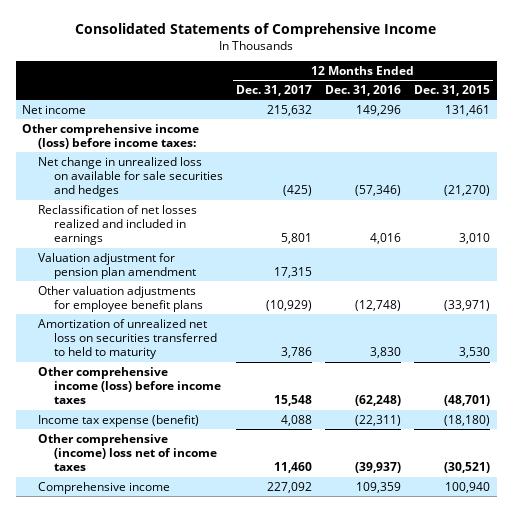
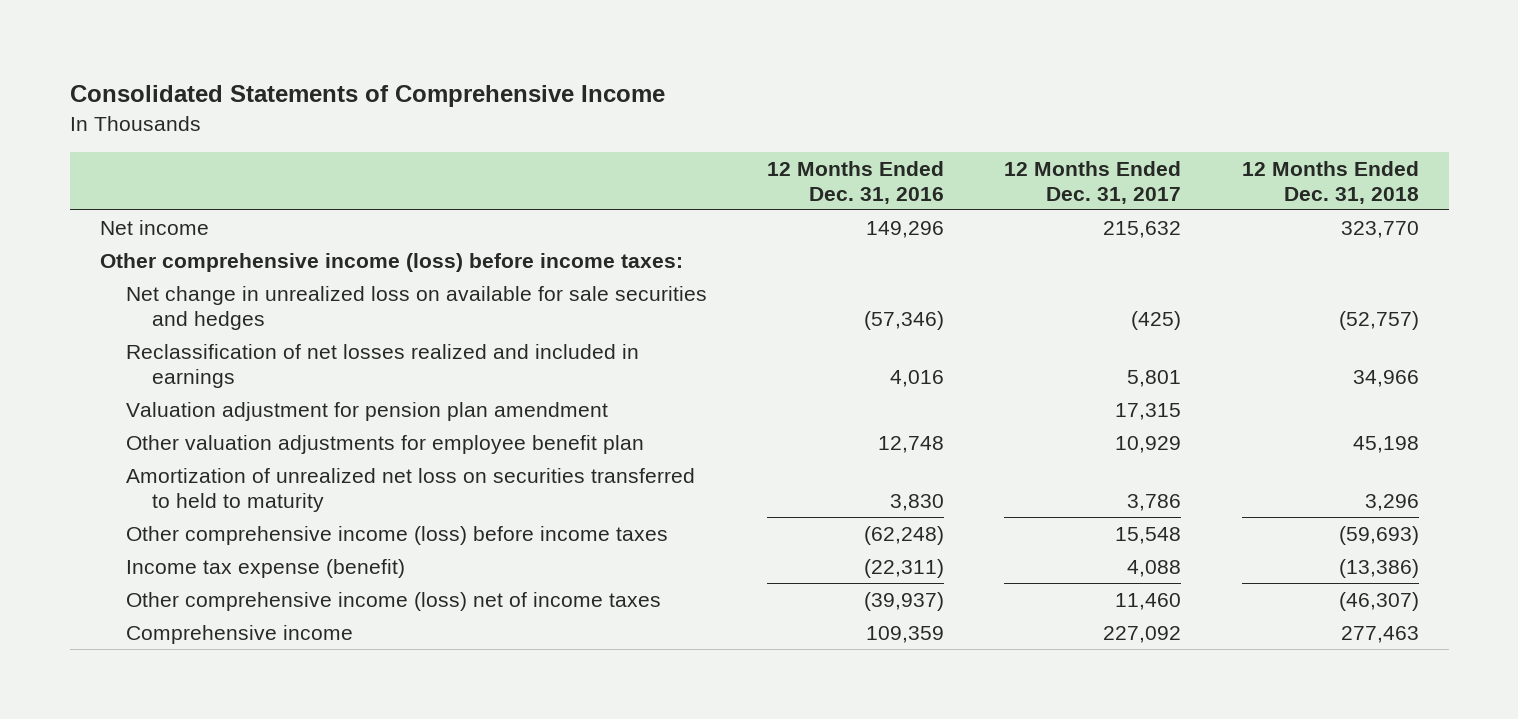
[414,84,491,96] Dec. 31, 2015 -> none
none -> [1241,160,1419,204] 12 Months Ended Dec. 31, 2018
[38,285,203,312] Other valuation adjustments for employee benefit plans -> [125,434,644,454] Other valuation adjustments for employee benefit plan
[265,299,312,311] (10,929) -> [1115,435,1182,453] 10,929
[355,299,402,311] (12,748) -> [878,435,945,453] 12,748
[38,433,217,472] Other comprehensive (income) loss net of income taxes -> [125,591,661,611] Other comprehensive income (loss) net of income taxes

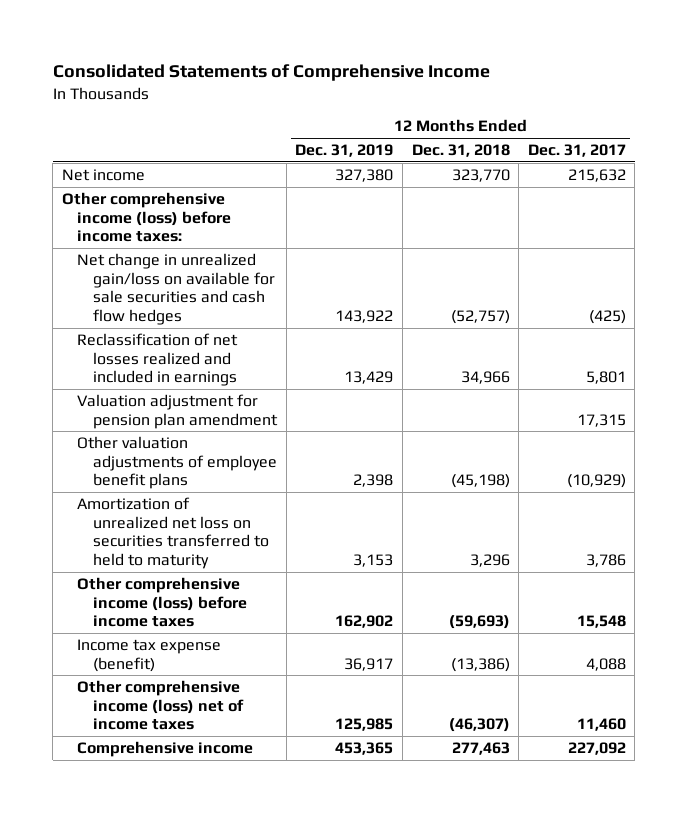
[767,160,945,204] 12 Months Ended Dec. 31, 2016 -> none
none -> [295,144,394,158] Dec. 31, 2019
[125,285,707,330] Net change in unrealized loss on available for sale securities and hedges -> [77,252,276,326] Net change in unrealized gain/loss on available for sale securities and cash flow hedges
[125,434,644,454] Other valuation adjustments for employee benefit plan -> [77,435,278,490] Other valuation adjustments of employee benefit plans
[1115,435,1182,453] 10,929 -> [566,474,626,489] (10,929)
[1352,435,1419,453] 45,198 -> [450,474,510,489] (45,198)

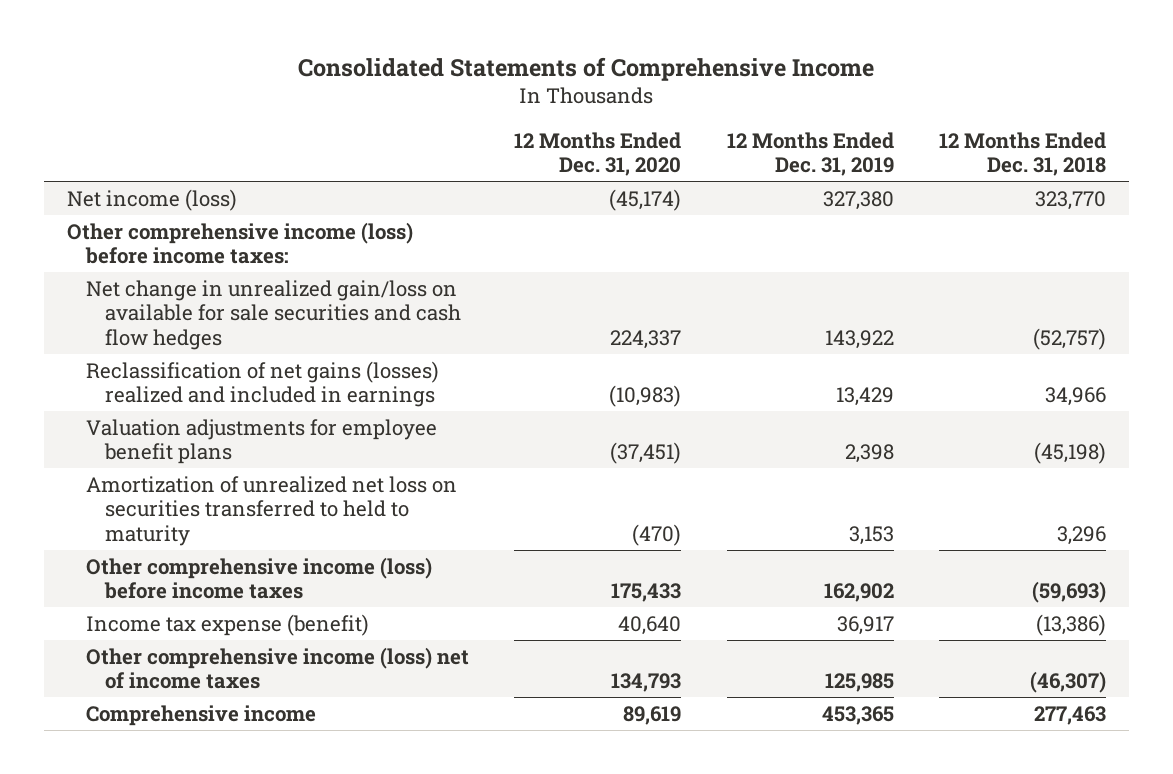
[527,144,626,158] Dec. 31, 2017 -> none
none -> [514,131,682,177] 12 Months Ended Dec. 31, 2020
[61,168,145,181] Net income -> [66,188,237,211] Net income (loss)
[77,393,279,429] Valuation adjustment for pension plan amendment -> none
[77,332,239,387] Reclassification of net losses realized and included in earnings -> [86,360,440,408] Reclassification of net gains (losses) realized and included in earnings
[77,435,278,490] Other valuation adjustments of employee benefit plans -> [86,418,438,465] Valuation adjustments for employee benefit plans

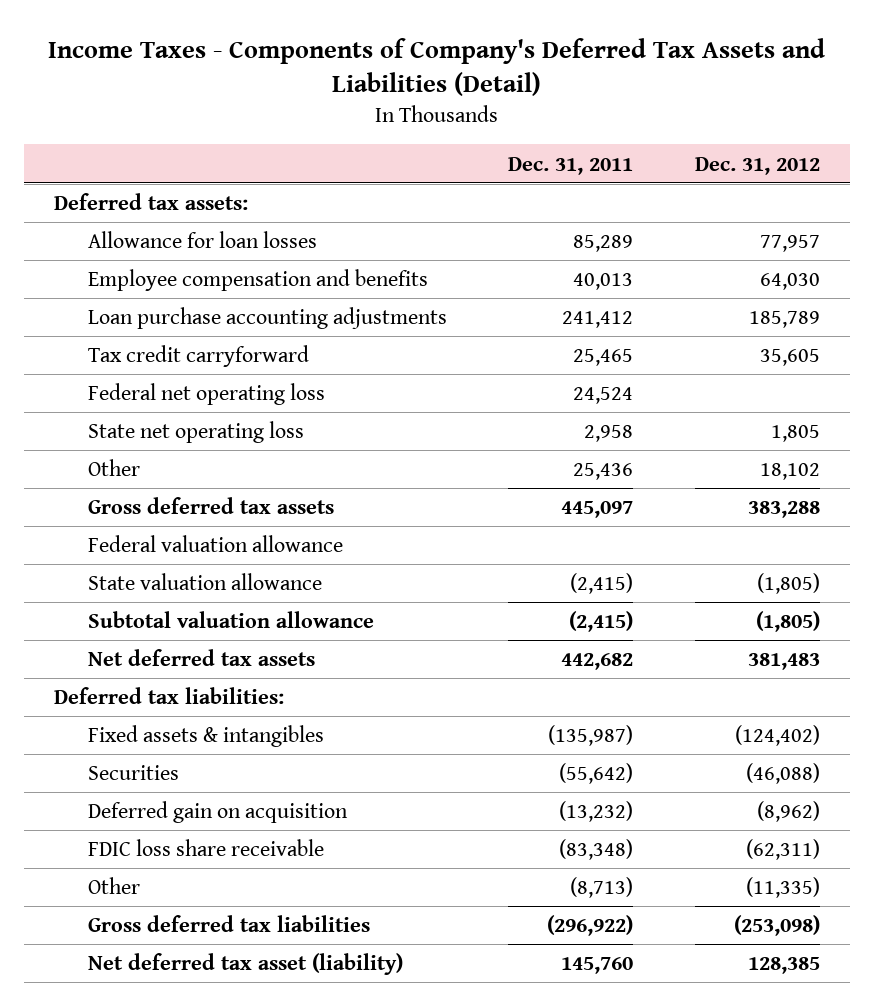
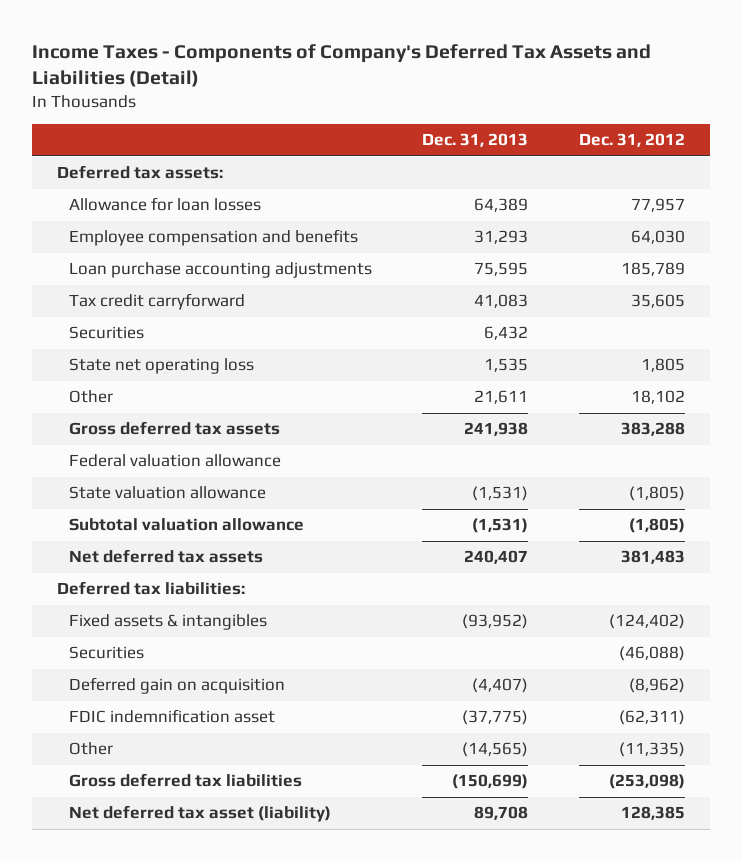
[508,156,634,175] Dec. 31, 2011 -> none
none -> [422,133,529,148] Dec. 31, 2013
[87,383,325,406] Federal net operating loss -> none
none -> [69,326,145,340] Securities
[87,839,324,857] FDIC loss share receivable -> [69,709,276,724] FDIC indemnification asset

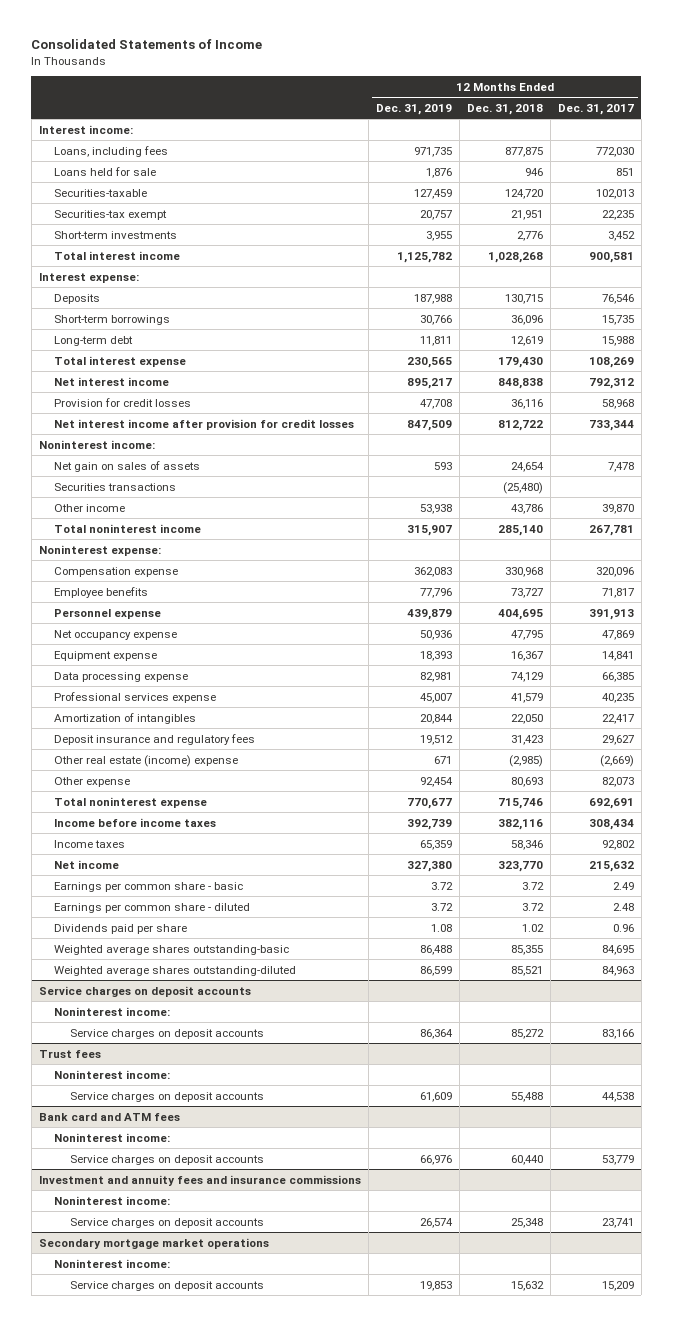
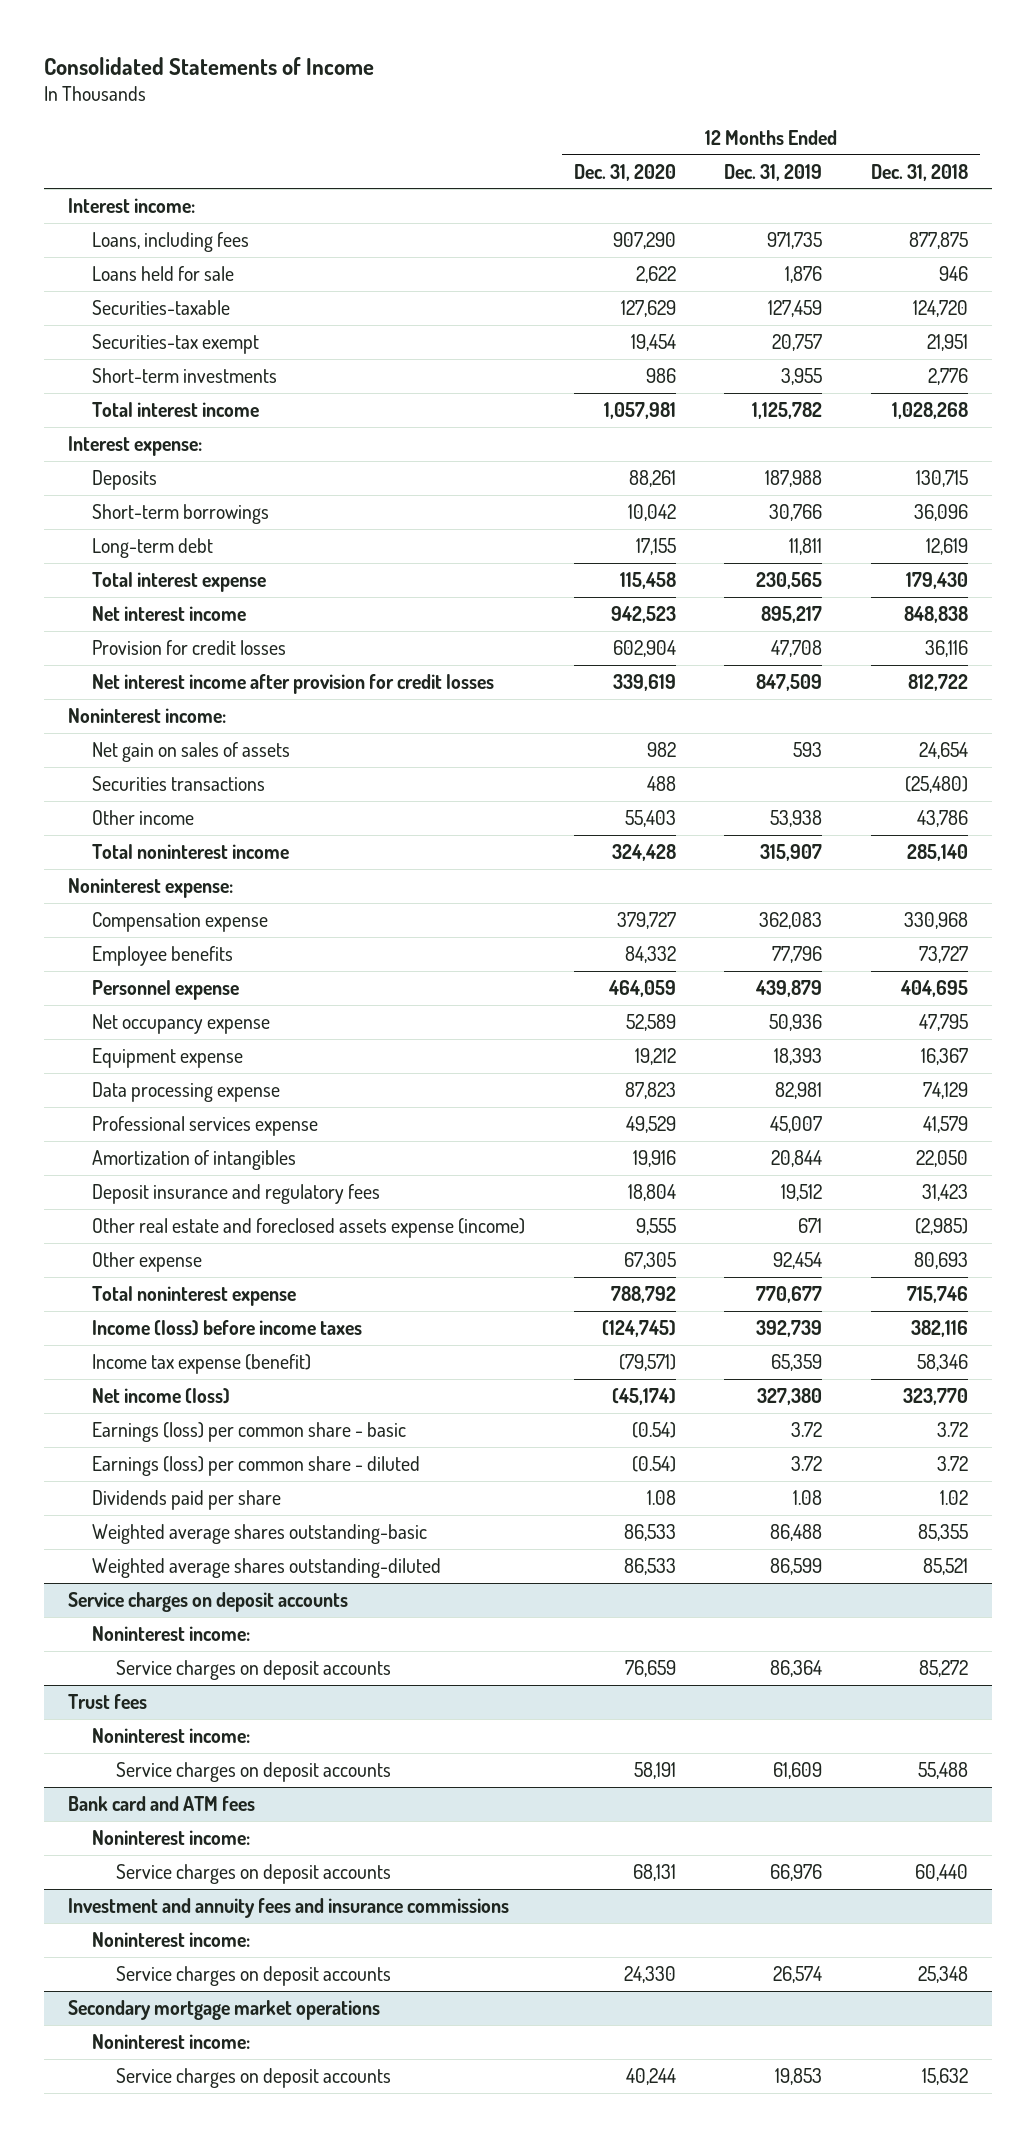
[557,103,634,115] Dec. 31, 2017 -> none
none -> [573,163,676,181] Dec. 31, 2020
[54,754,239,767] Other real estate (income) expense -> [92,1218,526,1239] Other real estate and foreclosed assets expense (income)
[54,817,217,827] Income before income taxes -> [92,1320,363,1337] Income (loss) before income taxes
[54,839,126,848] Income taxes -> [92,1354,312,1375] Income tax expense (benefit)
[54,859,120,869] Net income -> [92,1388,231,1405] Net income (loss)
[54,881,244,892] Earnings per common share - basic -> [92,1422,407,1443] Earnings (loss) per common share - basic
[54,902,251,913] Earnings per common share - diluted -> [92,1456,421,1477] Earnings (loss) per common share - diluted

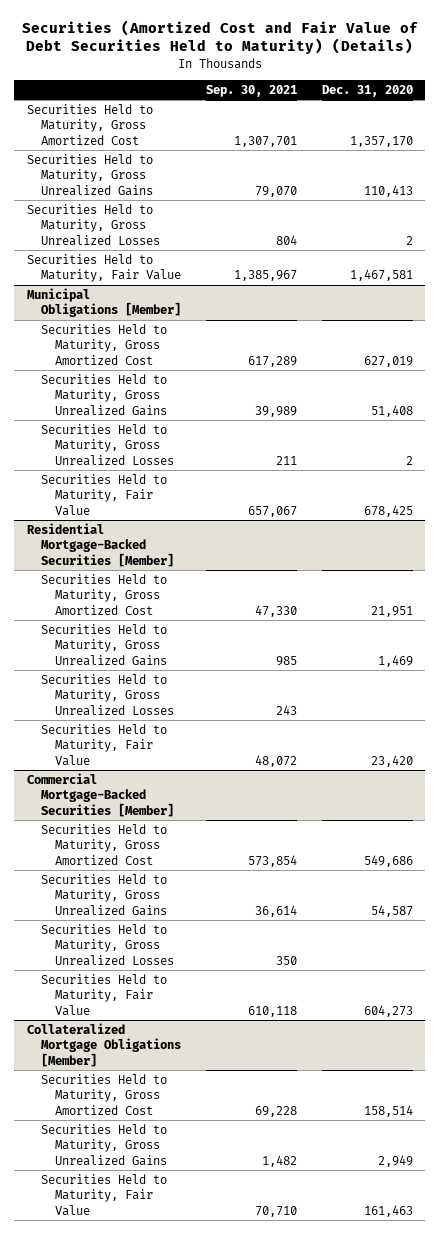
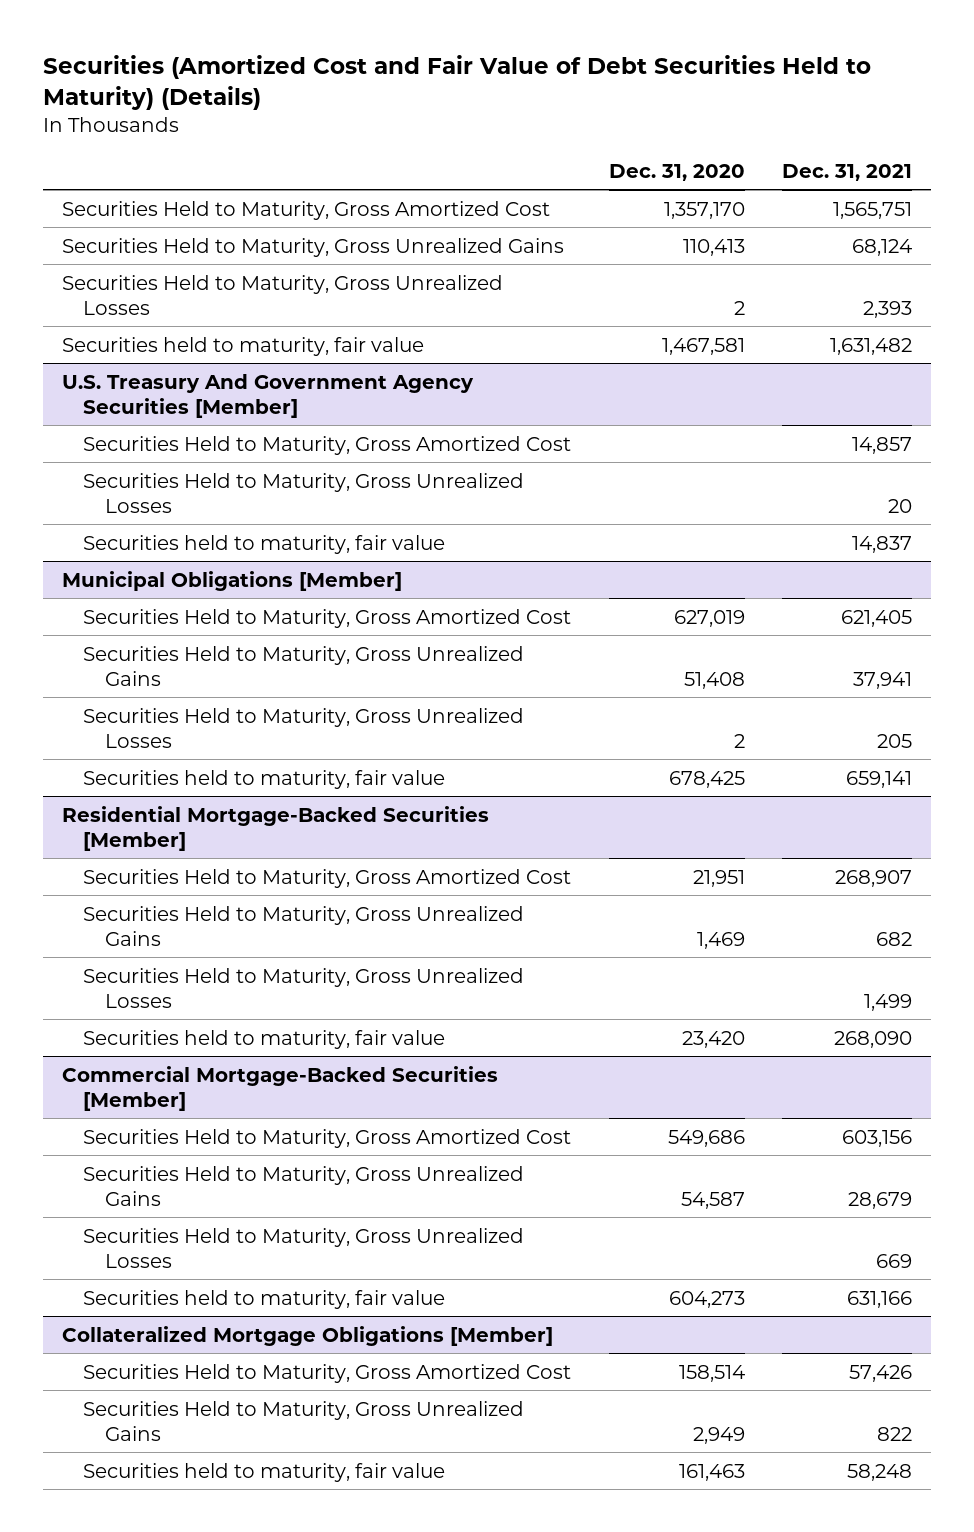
[205,84,297,97] Sep. 30, 2021 -> none
none -> [782,163,913,181] Dec. 31, 2021
[26,254,181,283] Securities Held to Maturity, Fair Value -> [61,336,424,356] Securities held to maturity, fair value
none -> [61,373,474,418] U.S. Treasury And Government Agency Securities [Member]
none -> [83,435,572,455] Securities Held to Maturity, Gross Amortized Cost
none -> [83,472,525,513] Securities Held to Maturity, Gross Unrealized Losses
none -> [83,534,446,554] Securities held to maturity, fair value
[40,474,167,516] Securities Held to Maturity, Fair Value -> [83,769,446,789] Securities held to maturity, fair value
[40,724,167,766] Securities Held to Maturity, Fair Value -> [83,1029,446,1049] Securities held to maturity, fair value
[40,974,167,1016] Securities Held to Maturity, Fair Value -> [83,1289,446,1309] Securities held to maturity, fair value
[40,1174,167,1216] Securities Held to Maturity, Fair Value -> [83,1462,446,1482] Securities held to maturity, fair value

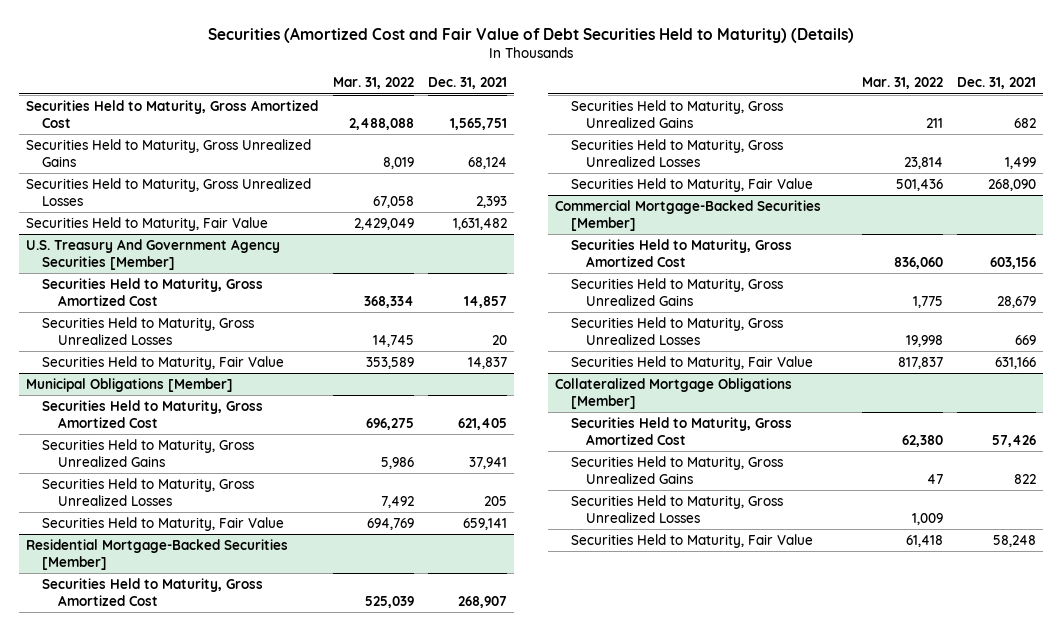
[608,163,745,181] Dec. 31, 2020 -> none
none -> [332,77,414,90] Mar. 31, 2022
[61,336,424,356] Securities held to maturity, fair value -> [26,216,269,231] Securities Held to Maturity, Fair Value
[83,534,446,554] Securities held to maturity, fair value -> [41,355,284,370] Securities Held to Maturity, Fair Value
[83,769,446,789] Securities held to maturity, fair value -> [41,516,284,531] Securities Held to Maturity, Fair Value
[83,1029,446,1049] Securities held to maturity, fair value -> [570,177,813,192] Securities Held to Maturity, Fair Value
[83,1289,446,1309] Securities held to maturity, fair value -> [570,355,813,370] Securities Held to Maturity, Fair Value
none -> [570,494,783,524] Securities Held to Maturity, Gross Unrealized Losses
[83,1462,446,1482] Securities held to maturity, fair value -> [570,533,813,548] Securities Held to Maturity, Fair Value

